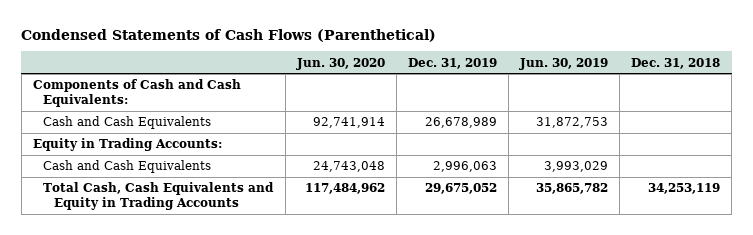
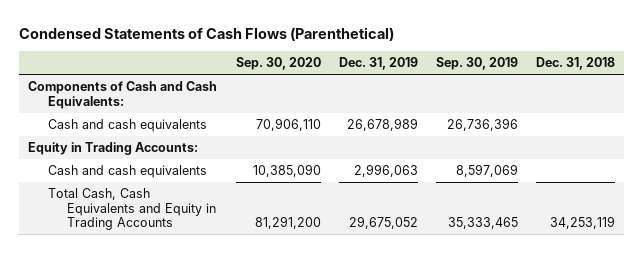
[295,57,385,70] Jun. 30, 2020 -> none
[519,57,609,70] Jun. 30, 2019 -> none
none -> [235,57,321,71] Sep. 30, 2020
none -> [436,57,519,71] Sep. 30, 2019
[43,116,212,130] Cash and Cash Equivalents -> [47,119,207,133] Cash and cash equivalents
[43,160,212,174] Cash and Cash Equivalents -> [47,165,207,179] Cash and cash equivalents

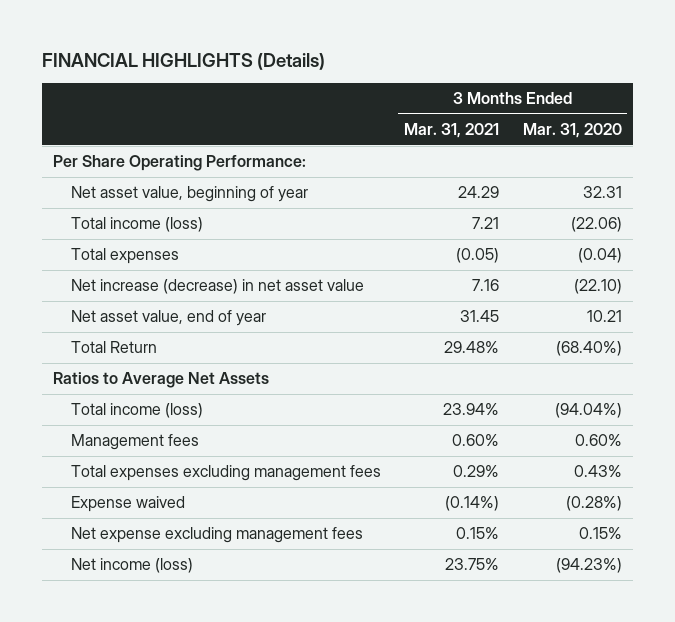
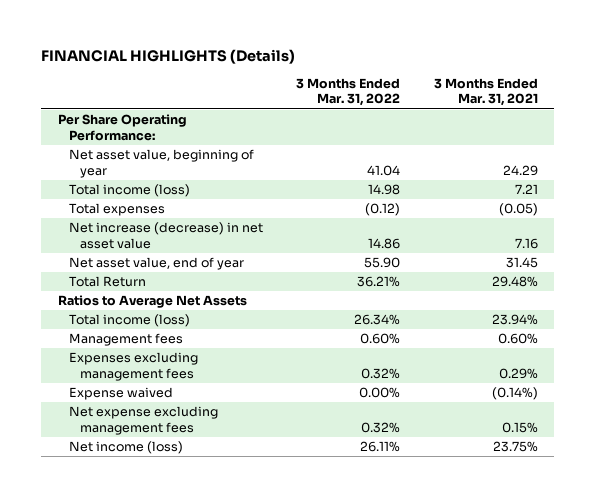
[522,123,622,139] Mar. 31, 2020 -> none
none -> [296,77,401,107] 3 Months Ended Mar. 31, 2022
[70,465,381,482] Total expenses excluding management fees -> [69,352,199,382] Expenses excluding management fees

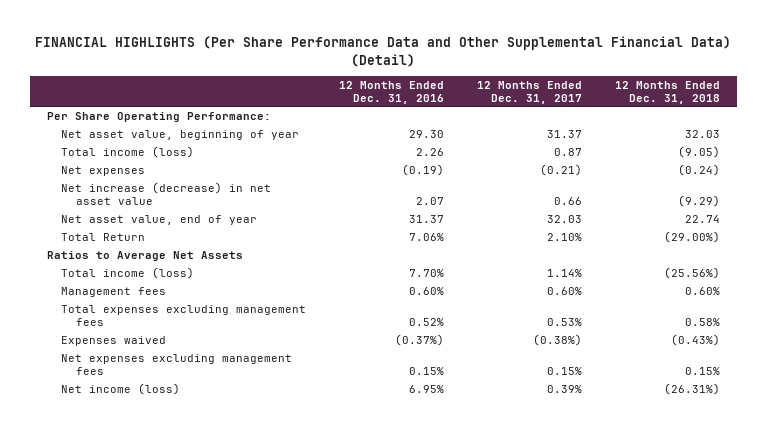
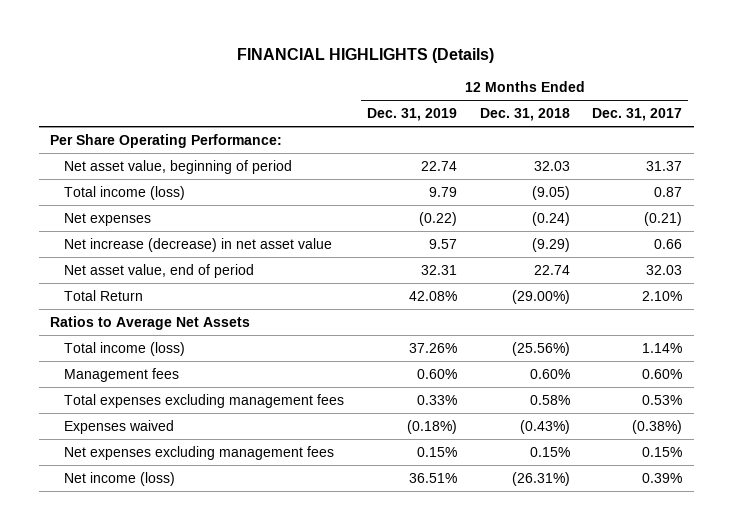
[35,36,732,67] FINANCIAL HIGHLIGHTS (Per Share Performance Data and Other Supplemental Financial Data) (Detail) -> [237,48,495,64] FINANCIAL HIGHLIGHTS (Details)
[339,80,445,104] 12 Months Ended Dec. 31, 2016 -> none
none -> [366,108,457,122] Dec. 31, 2019
[61,129,300,140] Net asset value, beginning of year -> [64,159,293,174] Net asset value, beginning of period
[61,214,258,225] Net asset value, end of year -> [64,263,255,278] Net asset value, end of period

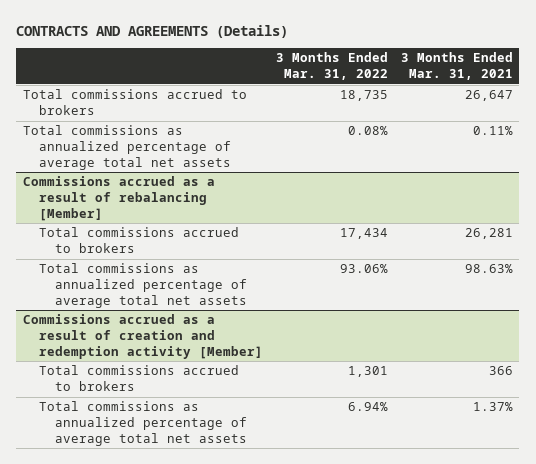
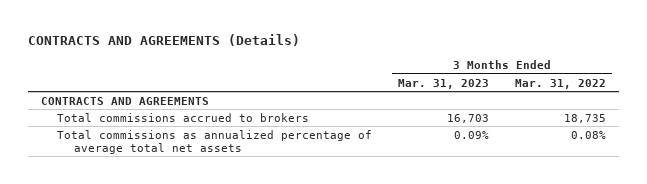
[400,52,513,81] 3 Months Ended Mar. 31, 2021 -> none
none -> [398,78,490,89] Mar. 31, 2023
none -> [41,96,210,105] CONTRACTS AND AGREEMENTS
[22,176,215,221] Commissions accrued as a result of rebalancing [Member] -> none
[39,227,240,254] Total commissions accrued to brokers -> none
[39,263,248,308] Total commissions as annualized percentage of average total net assets -> none
[22,314,264,359] Commissions accrued as a result of creation and redemption activity [Member] -> none
[39,365,240,392] Total commissions accrued to brokers -> none
[39,401,248,446] Total commissions as annualized percentage of average total net assets -> none

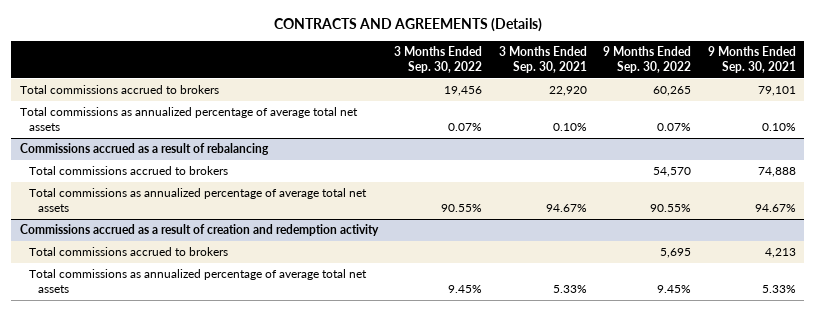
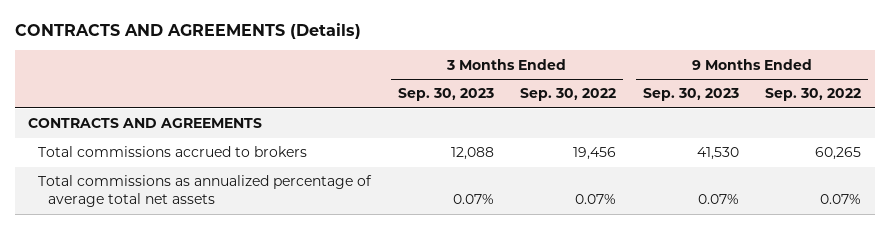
[498,46,587,74] 3 Months Ended Sep. 30, 2021 -> none
[707,46,796,74] 9 Months Ended Sep. 30, 2021 -> none
none -> [397,88,494,102] Sep. 30, 2023
none -> [642,88,739,102] Sep. 30, 2023
none -> [28,118,263,129] CONTRACTS AND AGREEMENTS
[19,143,269,156] Commissions accrued as a result of rebalancing -> none
[28,166,228,176] Total commissions accrued to brokers -> none
[28,188,367,213] Total commissions as annualized percentage of average total net assets -> none
[19,224,379,237] Commissions accrued as a result of creation and redemption activity -> none
[28,247,228,257] Total commissions accrued to brokers -> none
[28,269,367,294] Total commissions as annualized percentage of average total net assets -> none

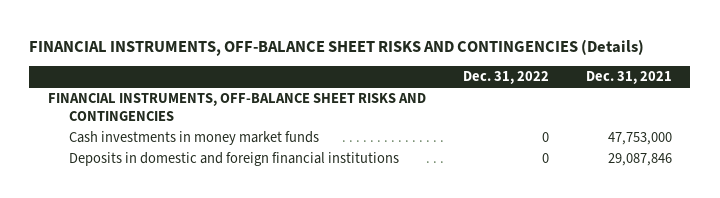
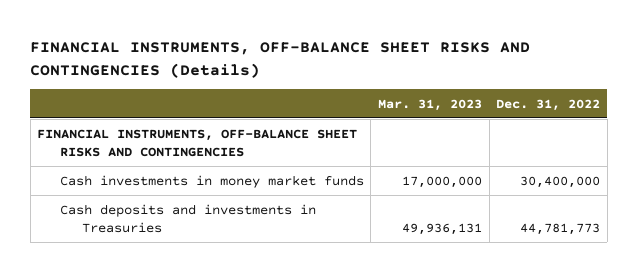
[585,71,672,85] Dec. 31, 2021 -> none
none -> [377,98,482,111] Mar. 31, 2023
[541,132,549,143] 0 -> [520,175,601,188] 30,400,000
[69,152,400,167] Deposits in domestic and foreign financial institutions -> [59,203,316,233] Cash deposits and investments in Treasuries
[541,153,549,164] 0 -> [520,222,601,235] 44,781,773

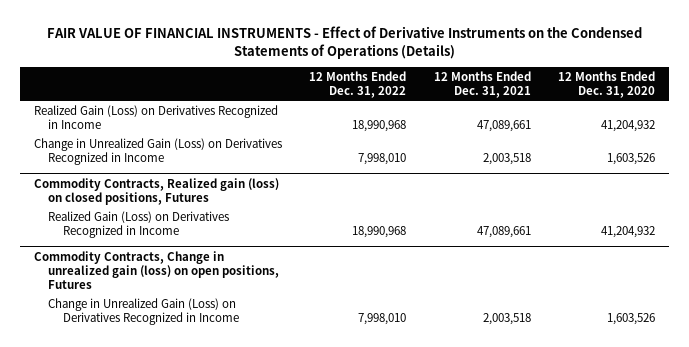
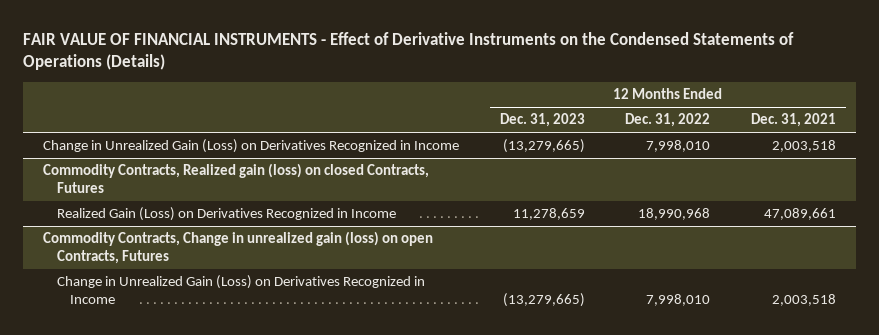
[558,70,656,98] 12 Months Ended Dec. 31, 2020 -> none
none -> [499,113,585,128] Dec. 31, 2023
[33,104,278,129] Realized Gain (Loss) on Derivatives Recognized in Income -> none
[33,177,279,205] Commodity Contracts, Realized gain (loss) on closed positions, Futures -> [43,163,430,194] Commodity Contracts, Realized gain (loss) on closed Contracts, Futures
[33,250,280,289] Commodity Contracts, Change in unrealized gain (loss) on open positions, Futures -> [43,231,434,265] Commodity Contracts, Change in unrealized gain (loss) on open Contracts, Futures

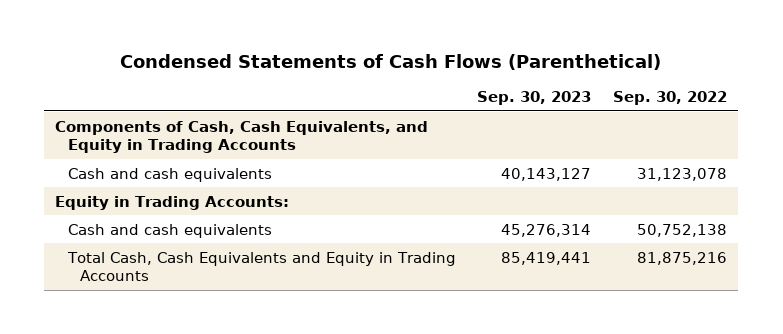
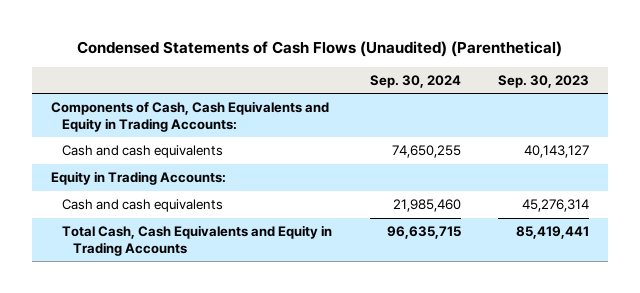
[120,53,662,70] Condensed Statements of Cash Flows (Parenthetical) -> [77,41,563,58] Condensed Statements of Cash Flows (Unaudited) (Parenthetical)
[613,91,728,106] Sep. 30, 2022 -> none
none -> [369,74,461,88] Sep. 30, 2024
[55,120,429,154] Components of Cash, Cash Equivalents, and Equity in Trading Accounts -> [51,101,330,132] Components of Cash, Cash Equivalents and Equity in Trading Accounts:

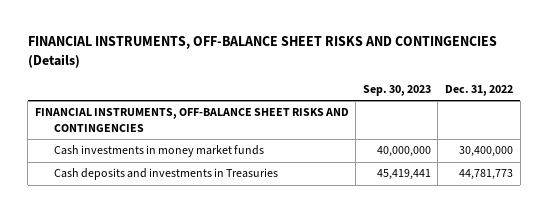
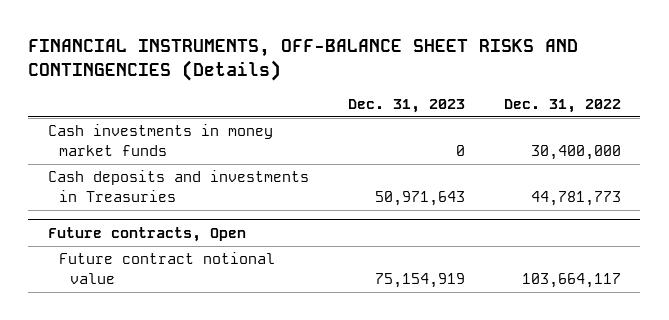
[362,84,431,96] Sep. 30, 2023 -> none
none -> [347,99,465,114] Dec. 31, 2023
[34,108,349,132] FINANCIAL INSTRUMENTS, OFF-BALANCE SHEET RISKS AND CONTINGENCIES -> none
none -> [47,227,246,243] Future contracts, Open
none -> [59,252,276,284] Future contract notional value

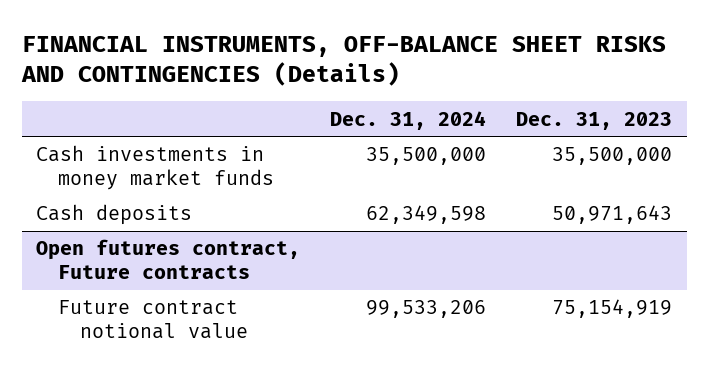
[503,99,621,114] Dec. 31, 2022 -> none
none -> [330,110,487,130] Dec. 31, 2024
[455,144,465,156] 0 -> [551,147,672,166] 35,500,000
[47,170,309,202] Cash deposits and investments in Treasuries -> [36,204,193,226] Cash deposits
[47,227,246,243] Future contracts, Open -> [36,239,301,280] Open futures contract, Future contracts

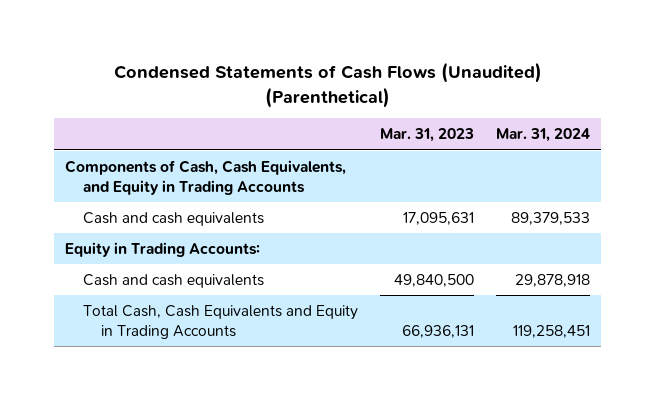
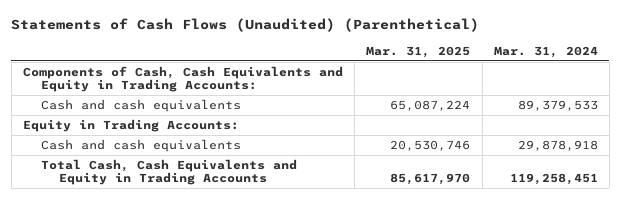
[113,62,542,108] Condensed Statements of Cash Flows (Unaudited) (Parenthetical) -> [11,18,480,33] Statements of Cash Flows (Unaudited) (Parenthetical)
[380,128,475,143] Mar. 31, 2023 -> none
none -> [366,45,471,58] Mar. 31, 2025
[65,159,347,196] Components of Cash, Cash Equivalents, and Equity in Trading Accounts -> [23,65,344,93] Components of Cash, Cash Equivalents and Equity in Trading Accounts:

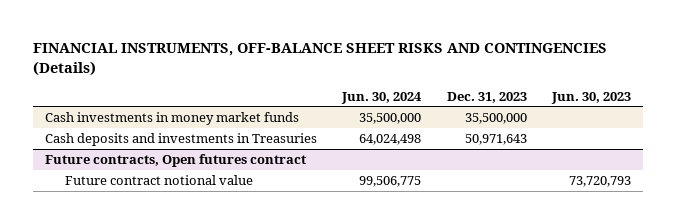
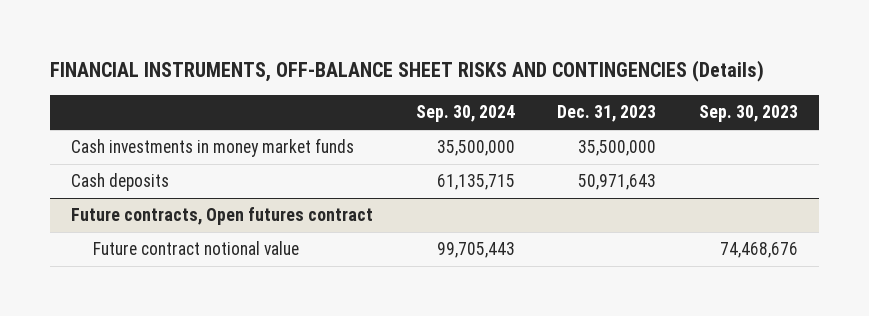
[341,91,423,104] Jun. 30, 2024 -> none
[550,91,631,104] Jun. 30, 2023 -> none
none -> [415,105,515,123] Sep. 30, 2024
none -> [698,105,798,123] Sep. 30, 2023
[45,133,318,147] Cash deposits and investments in Treasuries -> [71,173,170,192] Cash deposits

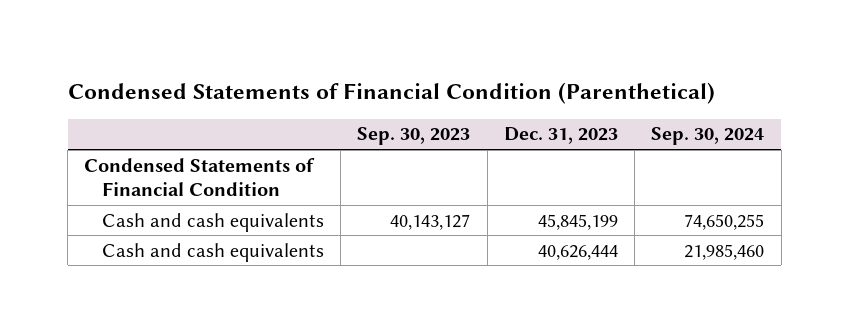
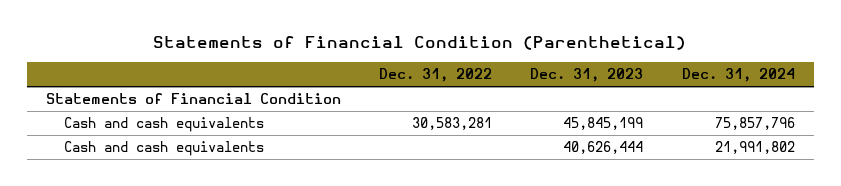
[67,81,715,104] Condensed Statements of Financial Condition (Parenthetical) -> [153,36,687,51] Statements of Financial Condition (Parenthetical)
[357,127,471,146] Sep. 30, 2023 -> none
[651,127,765,146] Sep. 30, 2024 -> none
none -> [379,68,493,83] Dec. 31, 2022
none -> [681,68,795,83] Dec. 31, 2024
[84,157,316,196] Condensed Statements of Financial Condition -> [46,93,342,105] Statements of Financial Condition

